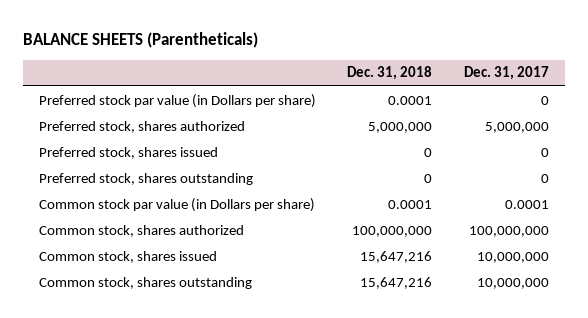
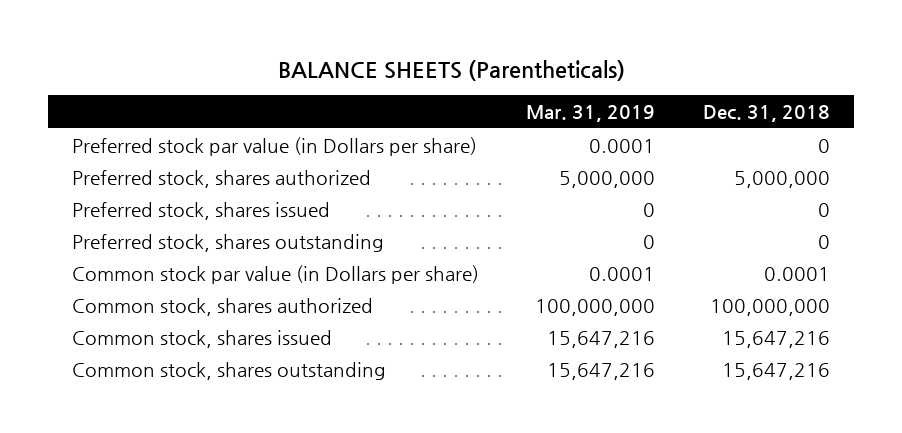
[463,66,549,81] Dec. 31, 2017 -> none
none -> [526,104,656,122] Mar. 31, 2019
[388,95,433,105] 0.0001 -> [818,138,831,153] 0

